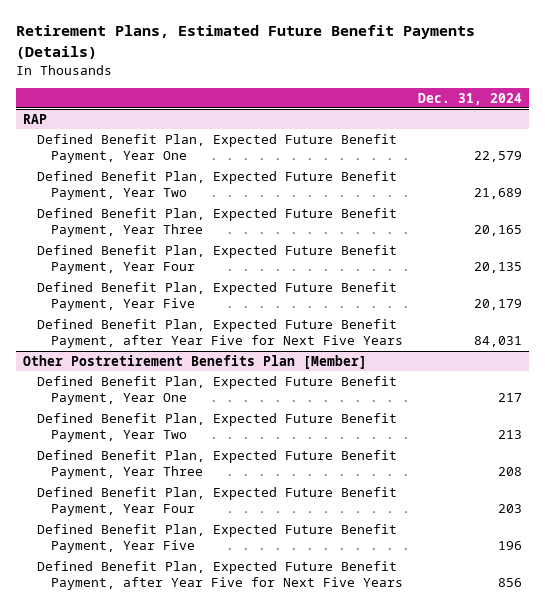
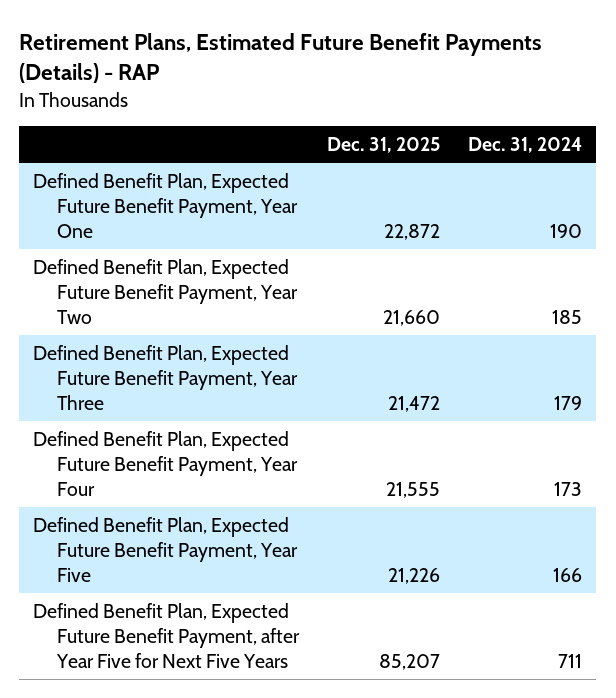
[15,25,475,59] Retirement Plans, Estimated Future Benefit Payments (Details) -> [19,32,543,84] Retirement Plans, Estimated Future Benefit Payments (Details) - RAP
none -> [327,137,441,154] Dec. 31, 2025
[23,113,48,124] RAP -> none
[23,354,368,369] Other Postretirement Benefits Plan [Member] -> none
[37,375,398,406] Defined Benefit Plan, Expected Future Benefit Payment, Year One -> none
[37,412,398,443] Defined Benefit Plan, Expected Future Benefit Payment, Year Two -> none
[37,449,398,480] Defined Benefit Plan, Expected Future Benefit Payment, Year Three -> none
[37,486,398,517] Defined Benefit Plan, Expected Future Benefit Payment, Year Four -> none
[37,523,398,554] Defined Benefit Plan, Expected Future Benefit Payment, Year Five -> none
[37,560,403,591] Defined Benefit Plan, Expected Future Benefit Payment, after Year Five for Next Five Years -> none
[473,151,522,163] 22,579 -> [550,223,583,238] 190
[473,188,522,200] 21,689 -> [552,309,583,324] 185
[473,225,522,237] 20,165 -> [554,395,583,410] 179
[473,262,522,274] 20,135 -> [554,481,583,496] 173
[473,299,522,311] 20,179 -> [553,567,583,582] 166
[473,336,522,348] 84,031 -> [558,653,583,668] 711

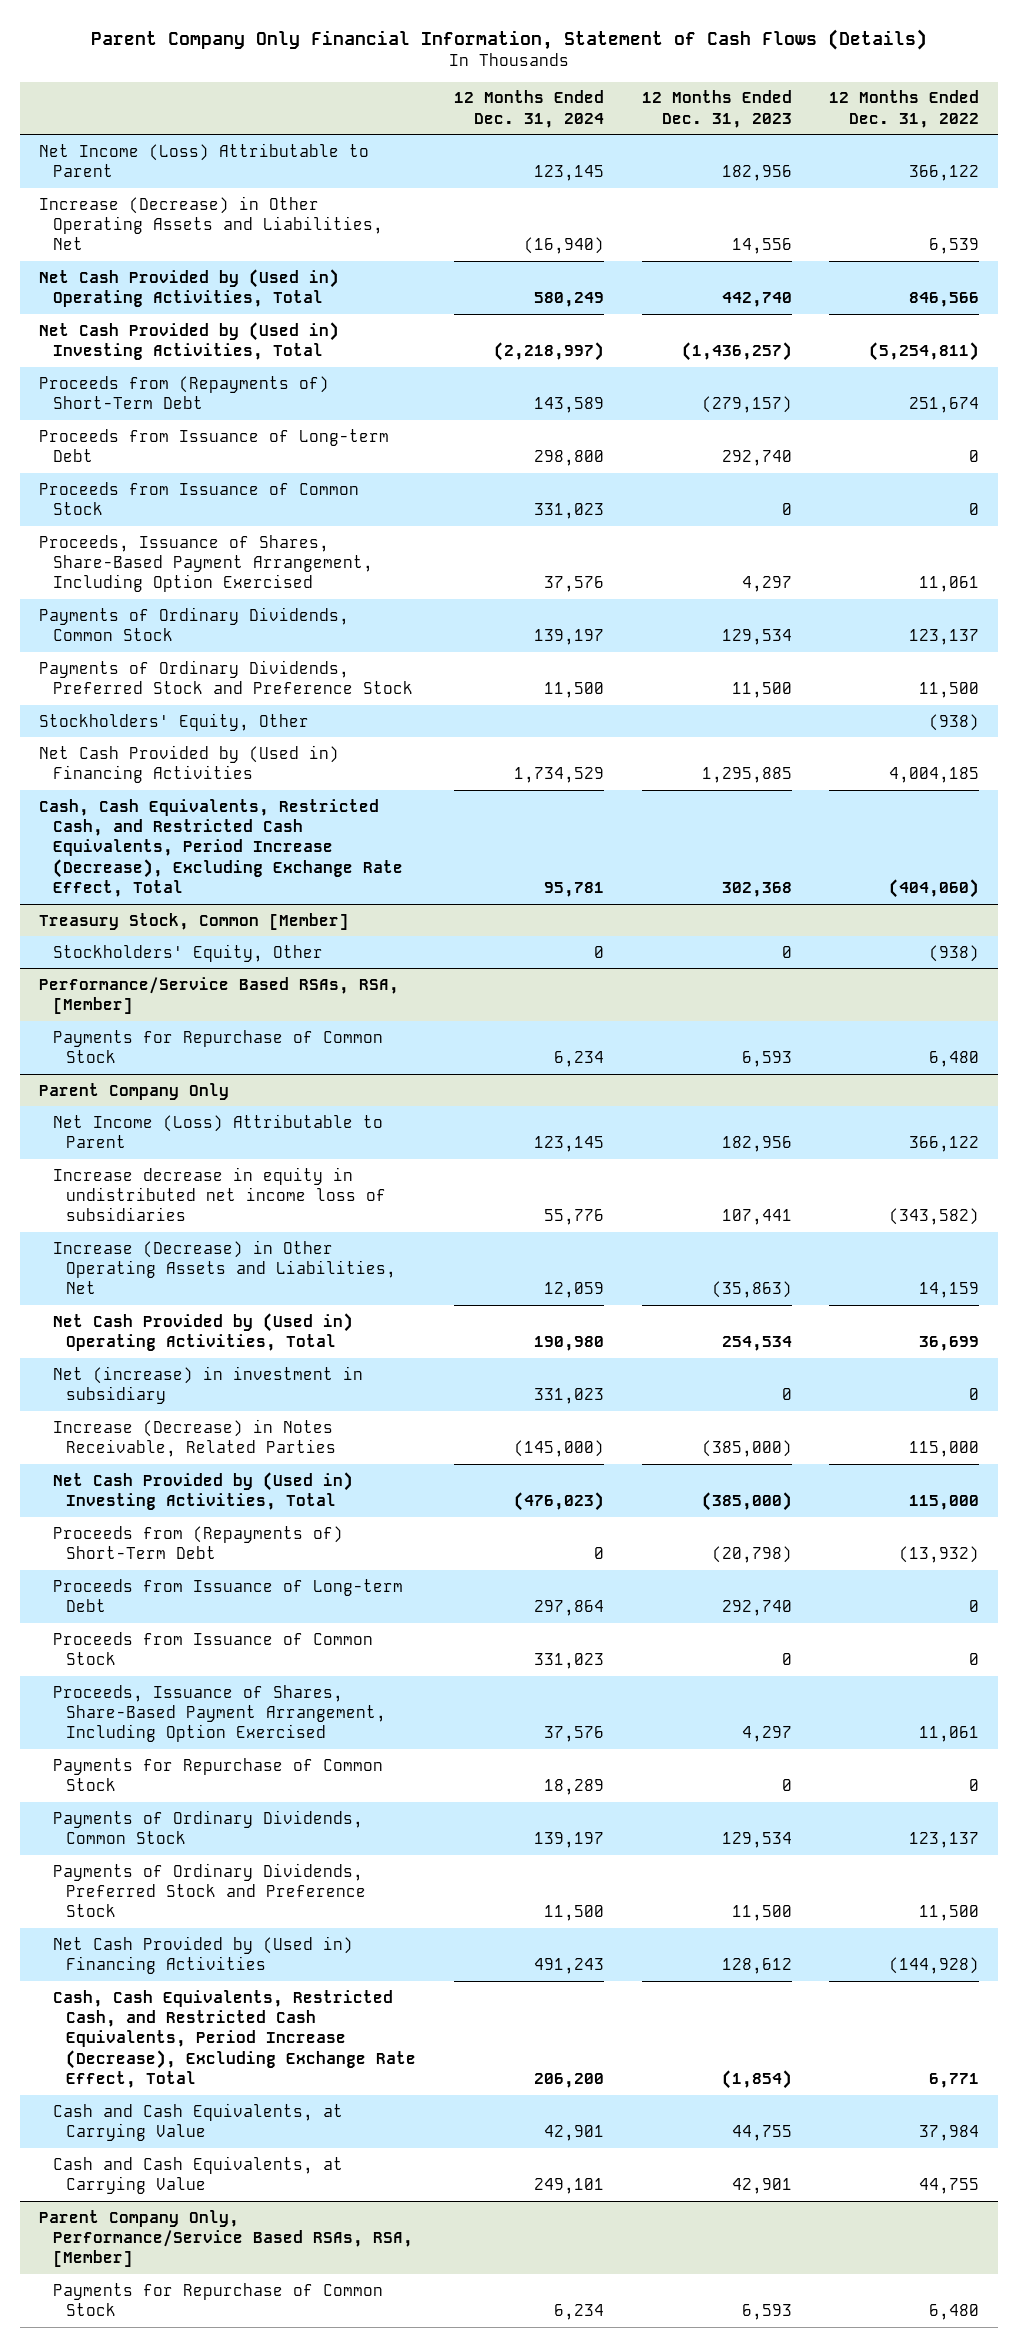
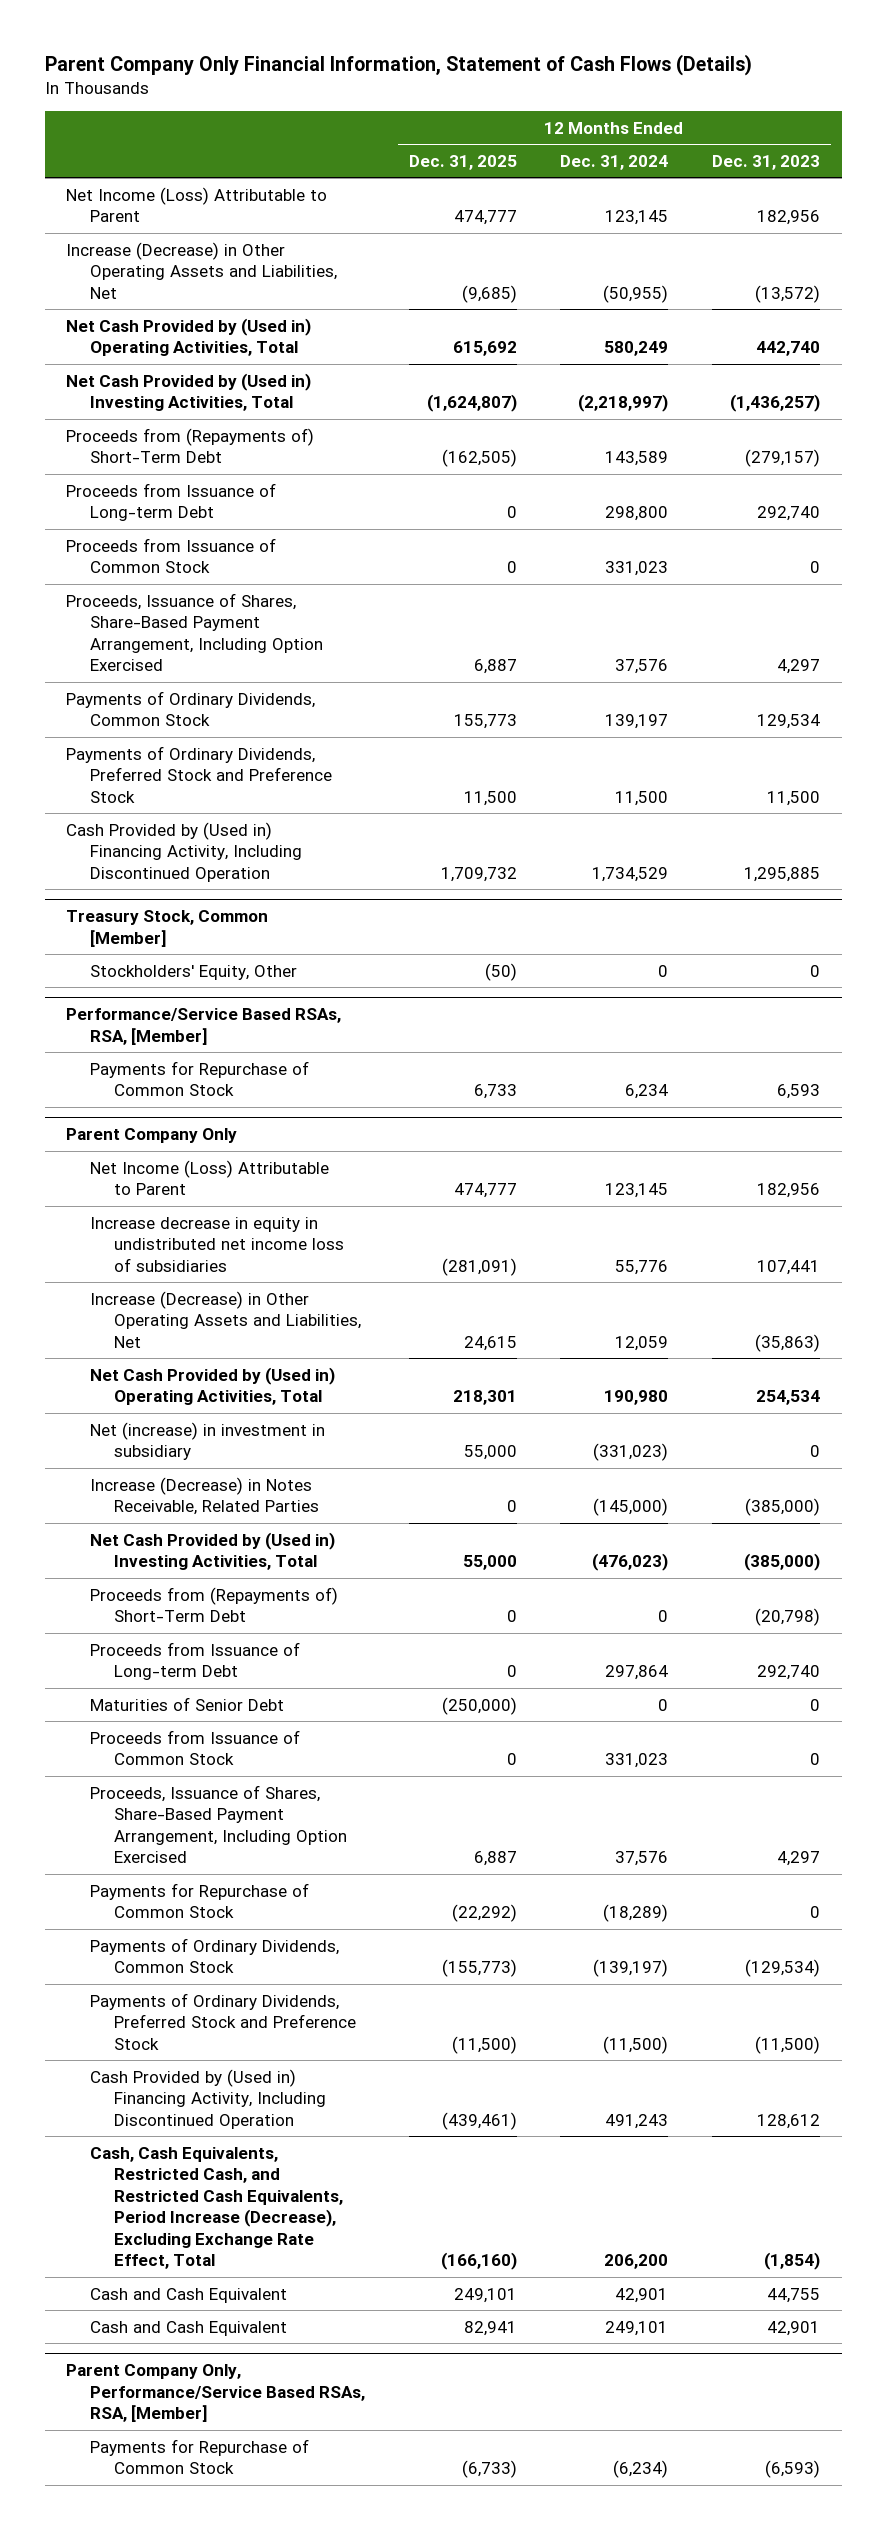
[829,90,980,128] 12 Months Ended Dec. 31, 2022 -> none
none -> [408,154,517,170] Dec. 31, 2025
[524,237,605,255] (16,940) -> [603,284,669,303] (50,955)
[731,238,792,255] 14,556 -> [755,284,821,303] (13,572)
[38,712,309,731] Stockholders' Equity, Other -> none
[38,798,403,898] Cash, Cash Equivalents, Restricted Cash, and Restricted Cash Equivalents, Period Increase (Decrease), Excluding Exchange Rate Effect, Total -> none
[38,744,339,784] Net Cash Provided by (Used in) Financing Activities -> [66,821,302,882] Cash Provided by (Used in) Financing Activity, Including Discontinued Operation
[534,1388,605,1405] 331,023 -> [593,1443,669,1462] (331,023)
none -> [89,1696,284,1711] Maturities of Senior Debt
[544,1779,605,1796] 18,289 -> [603,1904,669,1923] (18,289)
[534,1832,605,1849] 139,197 -> [593,1959,669,1978] (139,197)
[721,1832,792,1849] 129,534 -> [745,1959,821,1978] (129,534)
[544,1905,605,1922] 11,500 -> [603,2035,669,2054] (11,500)
[731,1905,792,1922] 11,500 -> [755,2035,821,2054] (11,500)
[52,1935,353,1975] Net Cash Provided by (Used in) Financing Activities -> [89,2068,326,2129] Cash Provided by (Used in) Financing Activity, Including Discontinued Operation
[52,2102,343,2142] Cash and Cash Equivalents, at Carrying Value -> [89,2287,287,2303] Cash and Cash Equivalent
[52,2155,343,2195] Cash and Cash Equivalents, at Carrying Value -> [89,2320,287,2336] Cash and Cash Equivalent
[554,2304,605,2321] 6,234 -> [613,2460,669,2479] (6,234)
[741,2304,792,2321] 6,593 -> [765,2460,821,2479] (6,593)

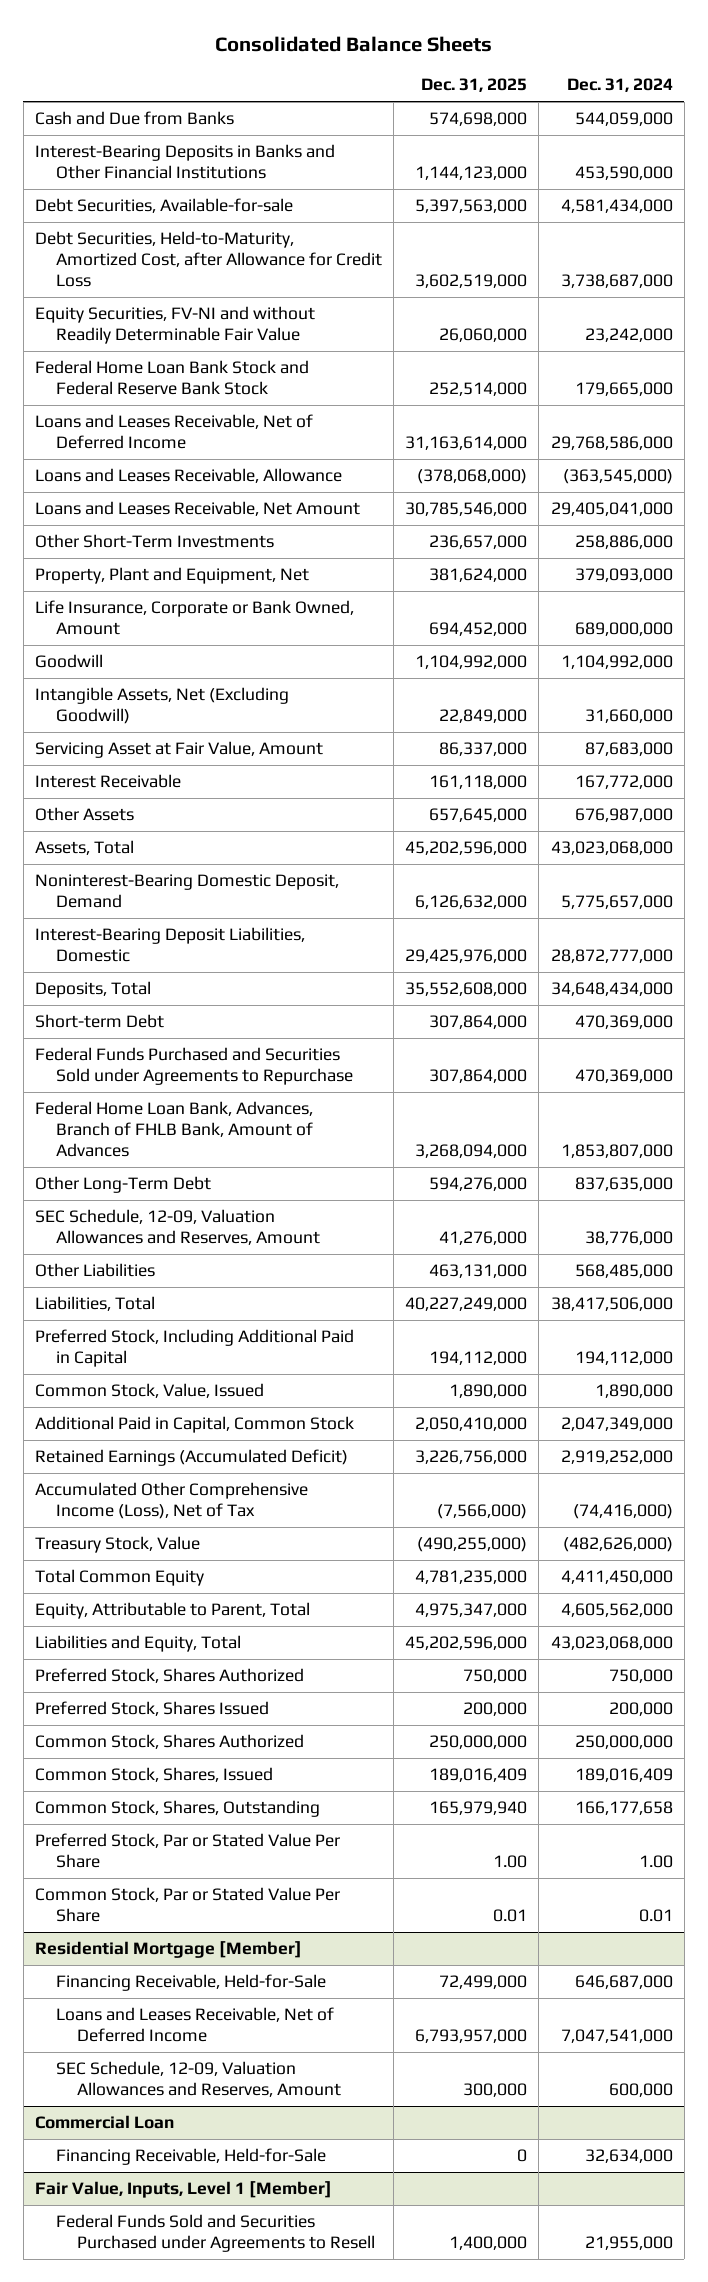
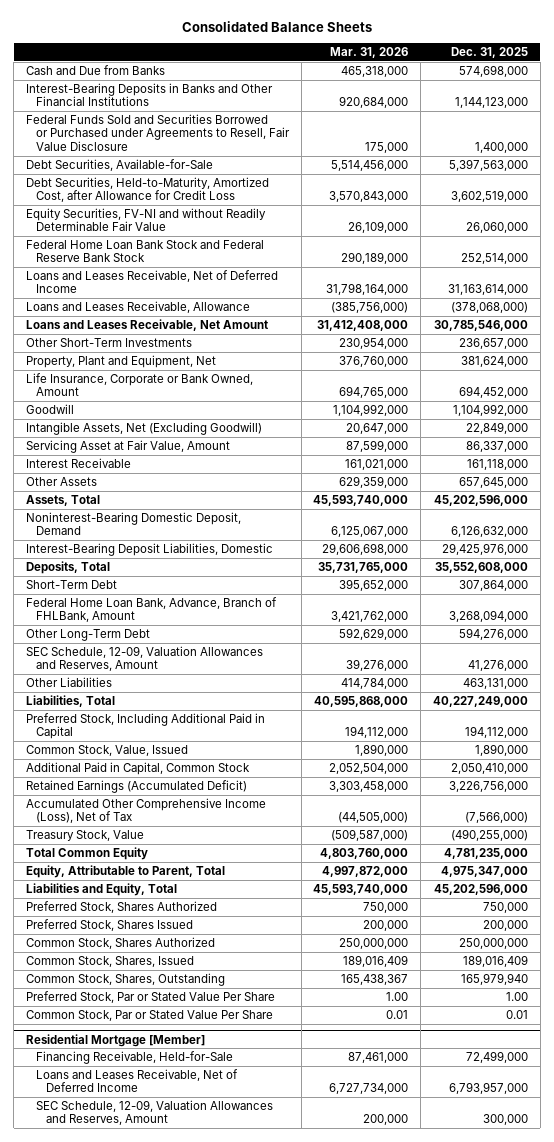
[566,78,673,93] Dec. 31, 2024 -> none
none -> [330,47,409,59] Mar. 31, 2026
none -> [26,113,290,151] Federal Funds Sold and Securities Borrowed or Purchased under Agreements to Resell, Fair Value Disclosure
[35,198,294,214] Debt Securities, Available-for-sale -> [26,158,214,171] Debt Securities, Available-for-Sale
[35,1047,353,1086] Federal Funds Purchased and Securities Sold under Agreements to Repurchase -> none
[35,1014,165,1029] Short-term Debt -> [26,579,118,589] Short-Term Debt
[35,1101,314,1158] Federal Home Loan Bank, Advances, Branch of FHLB Bank, Amount of Advances -> [26,596,278,623] Federal Home Loan Bank, Advance, Branch of FHLBank, Amount
[35,2115,175,2130] Commercial Loan -> none
[55,2148,326,2166] Financing Receivable, Held-for-Sale -> none
[35,2181,333,2199] Fair Value, Inputs, Level 1 [Member] -> none
[55,2214,375,2253] Federal Funds Sold and Securities Purchased under Agreements to Resell -> none

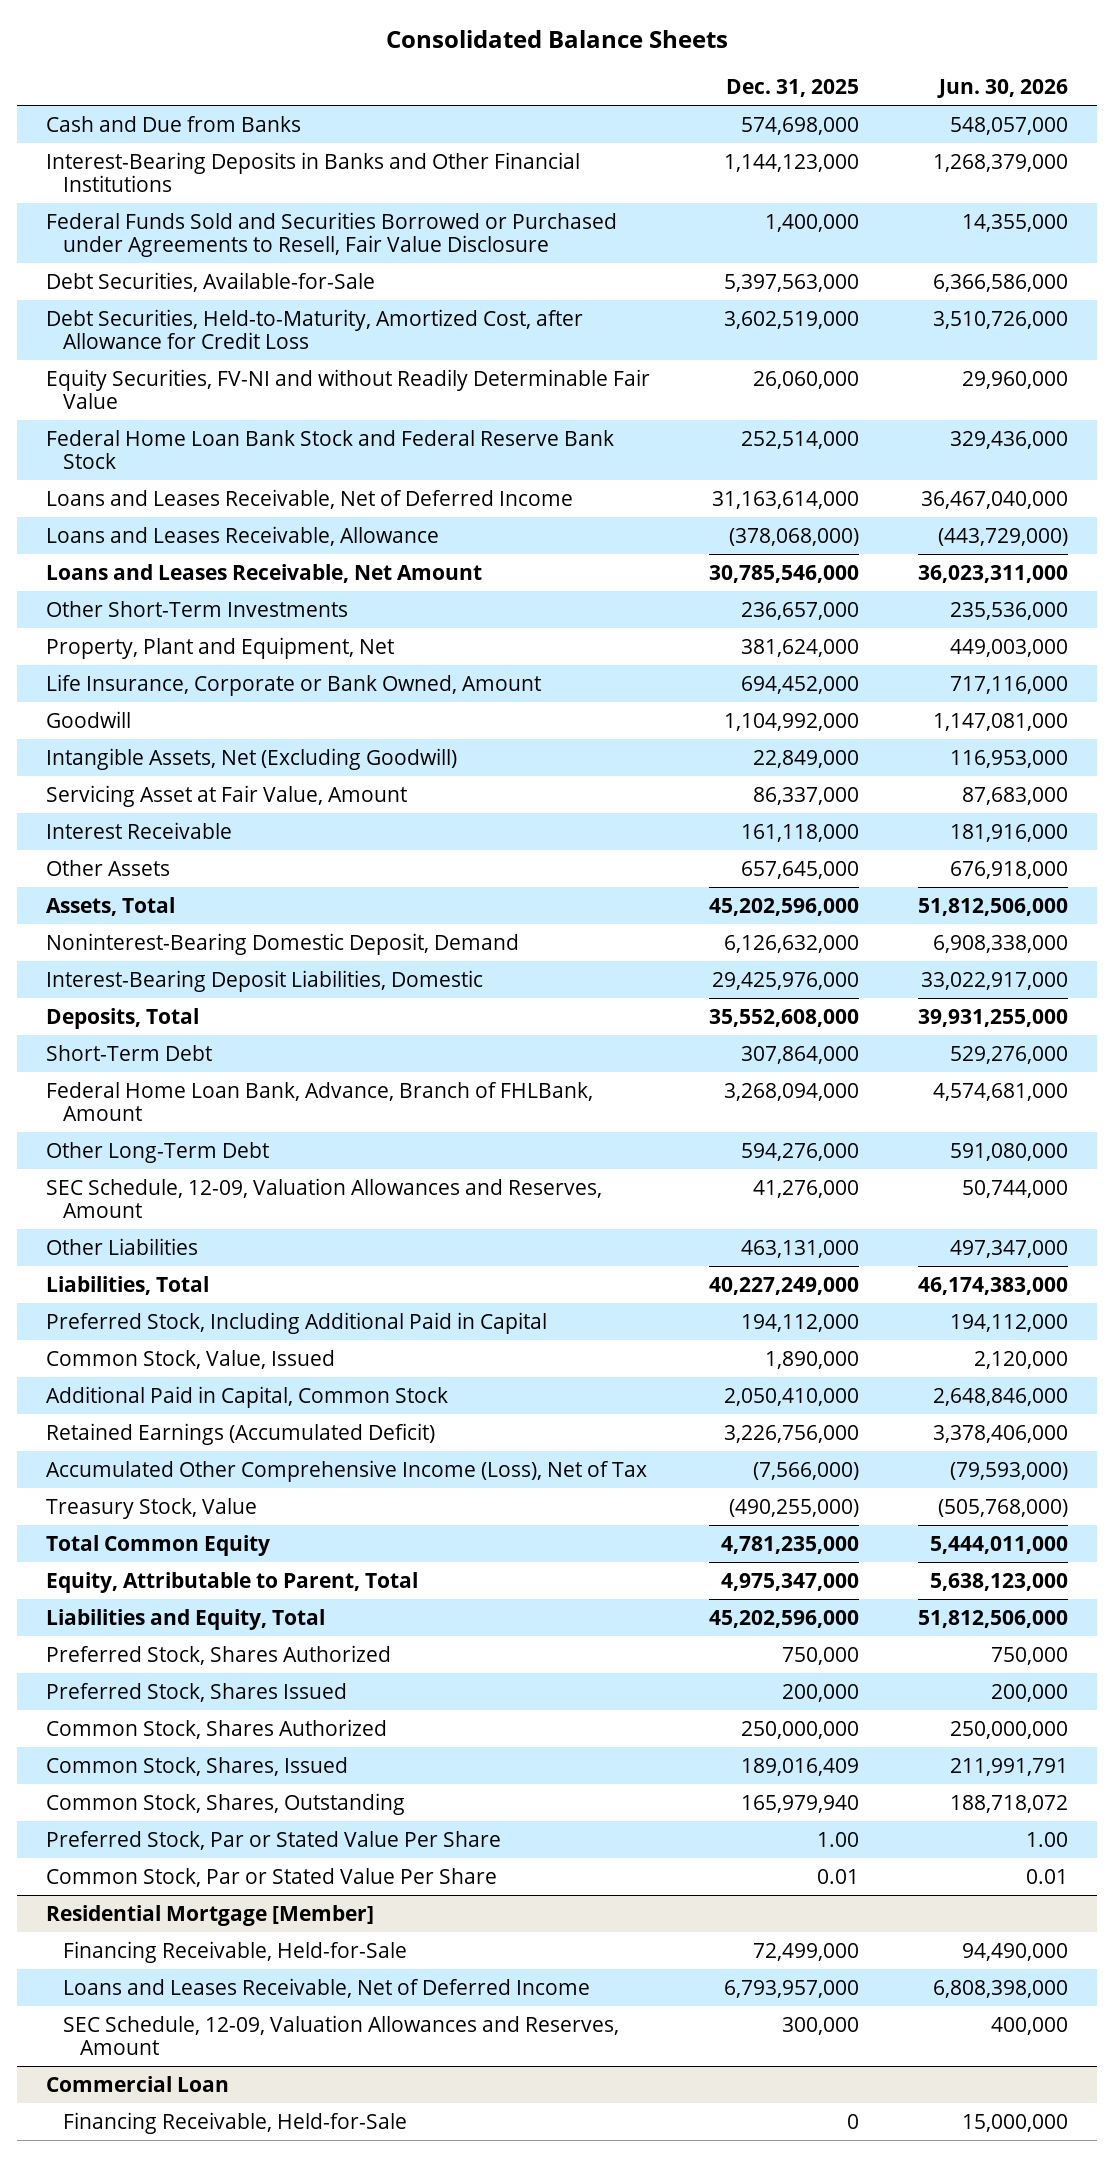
[330,47,409,59] Mar. 31, 2026 -> none
none -> [936,79,1068,99] Jun. 30, 2026
none -> [46,2075,230,2092] Commercial Loan
none -> [62,2111,407,2134] Financing Receivable, Held-for-Sale

